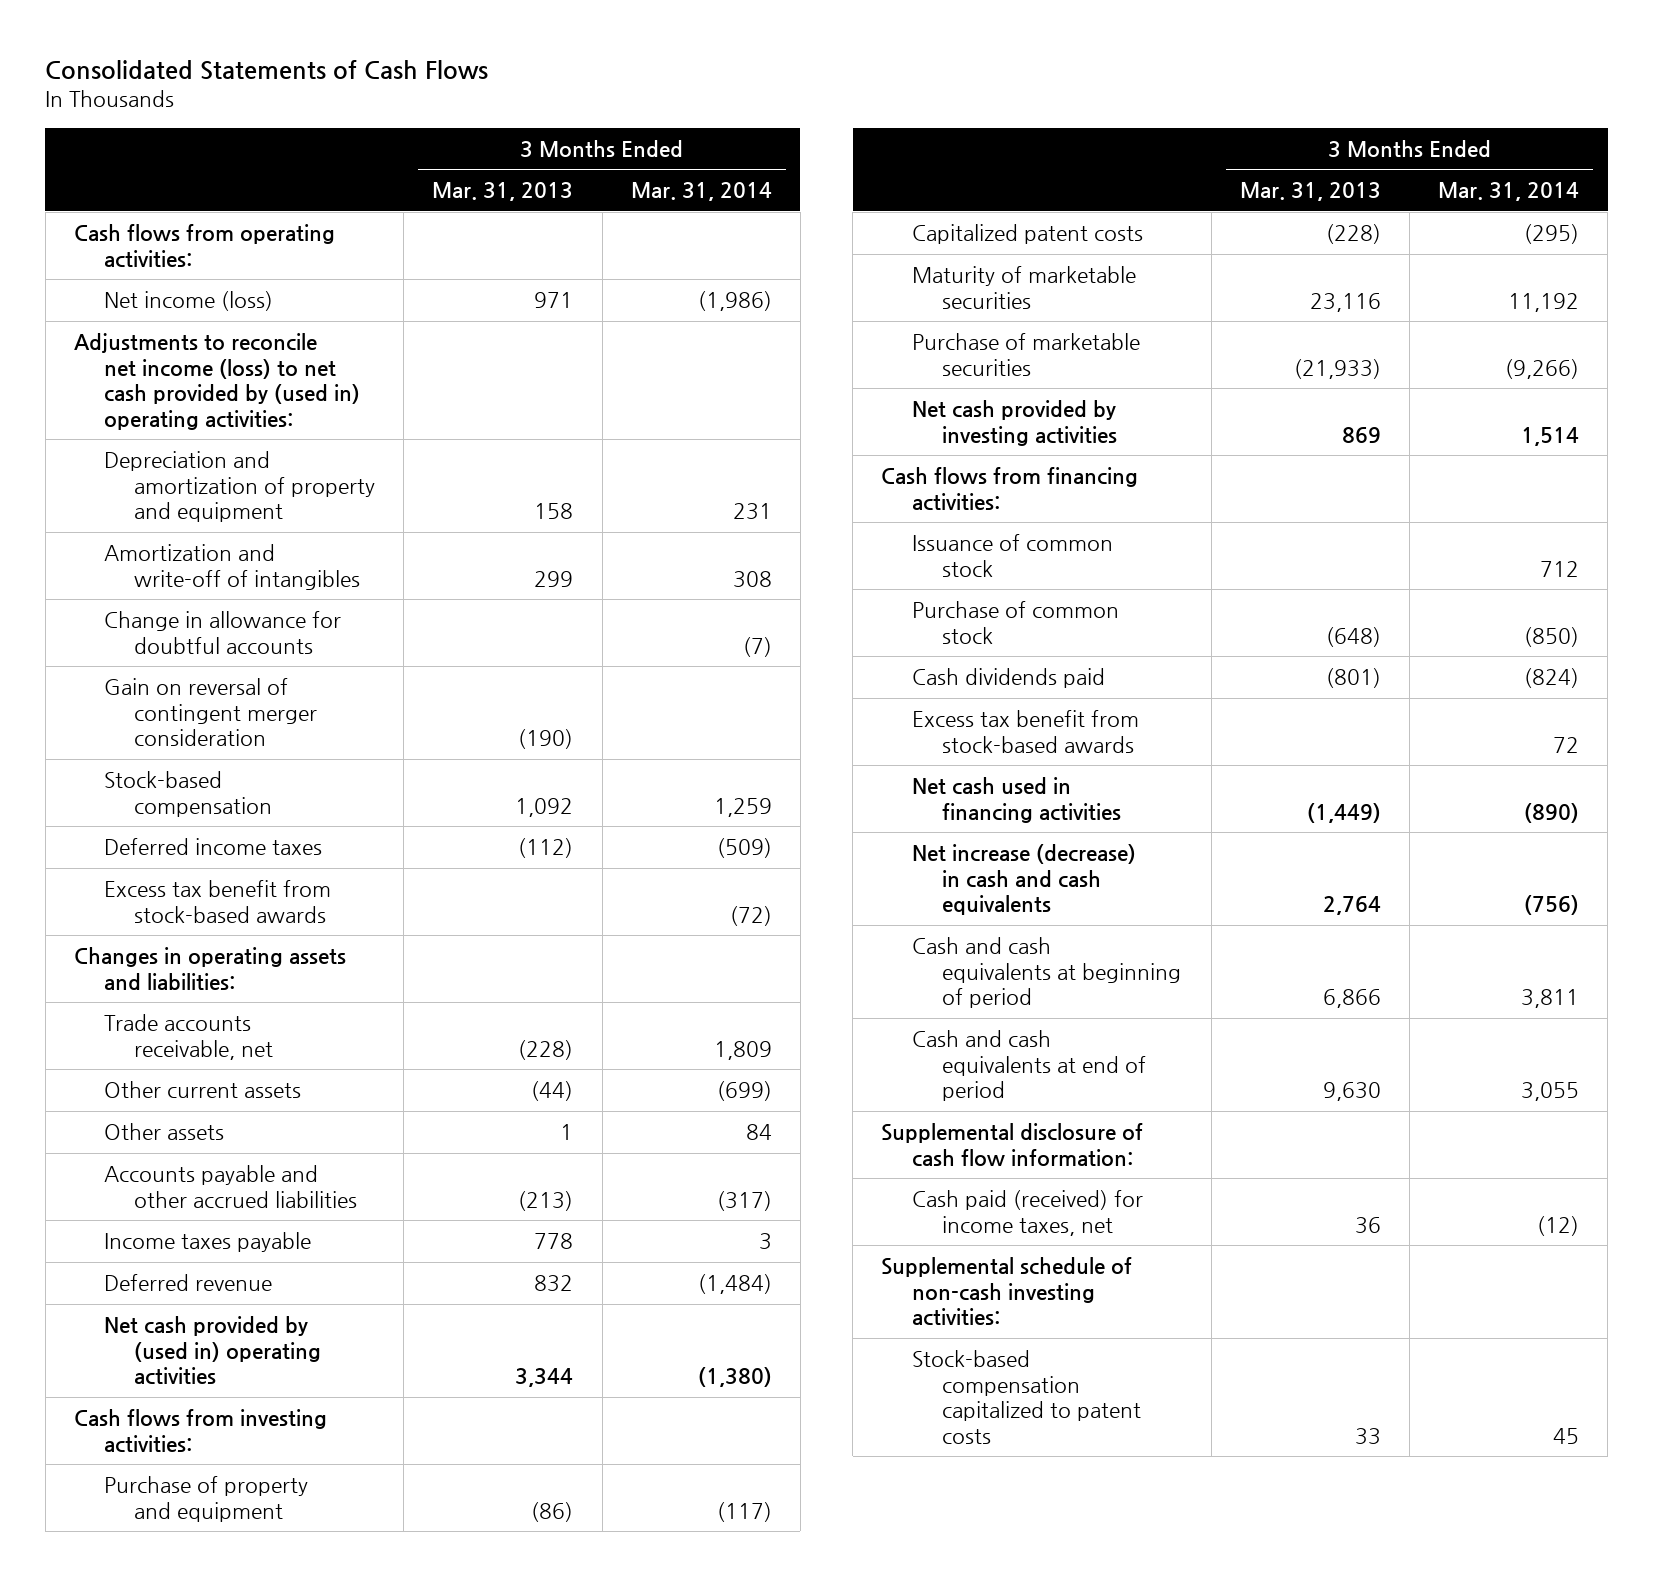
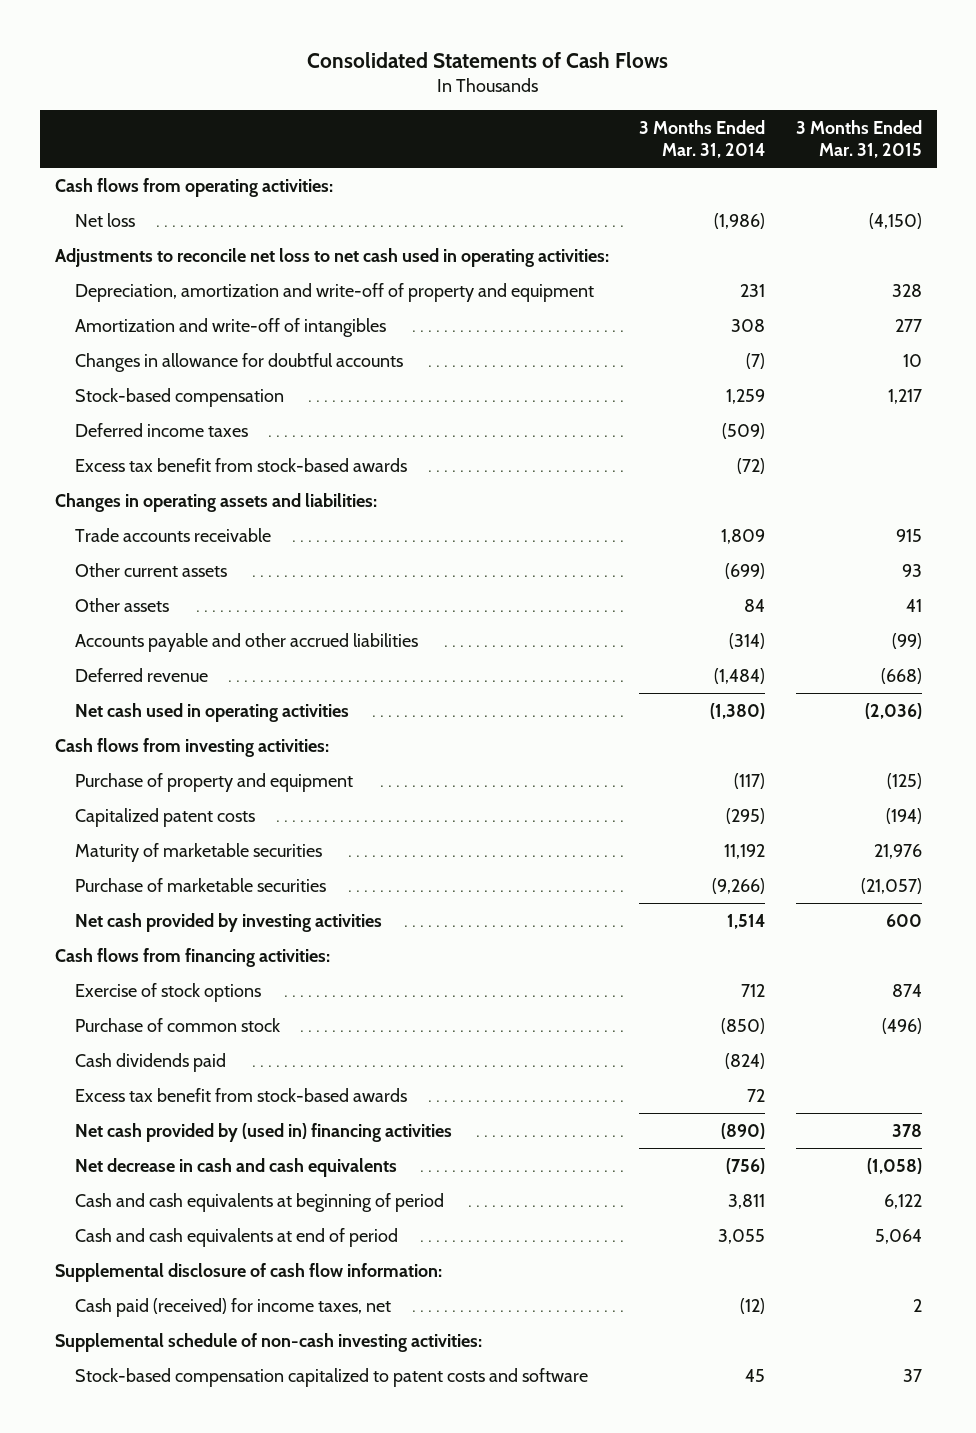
[432,182,574,202] Mar. 31, 2013 -> none
none -> [795,120,922,158] 3 Months Ended Mar. 31, 2015
[104,291,274,312] Net income (loss) -> [75,213,136,228] Net loss
[73,333,361,430] Adjustments to reconcile net income (loss) to net cash provided by (used in) operating activities: -> [54,248,609,268] Adjustments to reconcile net loss to net cash used in operating activities:
[104,451,376,523] Depreciation and amortization of property and equipment -> [75,283,595,303] Depreciation, amortization and write-off of property and equipment
[104,678,318,747] Gain on reversal of contingent merger consideration -> none
[104,611,342,654] Change in allowance for doubtful accounts -> [75,353,404,373] Changes in allowance for doubtful accounts
[104,1014,274,1060] Trade accounts receivable, net -> [75,528,272,543] Trade accounts receivable
[104,1232,312,1253] Income taxes payable -> none
[716,1190,772,1211] (317) -> [729,633,766,650] (314)
[104,1316,322,1386] Net cash provided by (used in) operating activities -> [75,703,350,723] Net cash used in operating activities
[911,534,1113,577] Issuance of common stock -> [75,983,262,1003] Exercise of stock options
[911,777,1121,823] Net cash used in financing activities -> [75,1123,453,1143] Net cash provided by (used in) financing activities
[911,844,1136,916] Net increase (decrease) in cash and cash equivalents -> [75,1158,398,1178] Net decrease in cash and cash equivalents
[911,1350,1141,1444] Stock-based compensation capitalized to patent costs -> [75,1368,589,1388] Stock-based compensation capitalized to patent costs and software

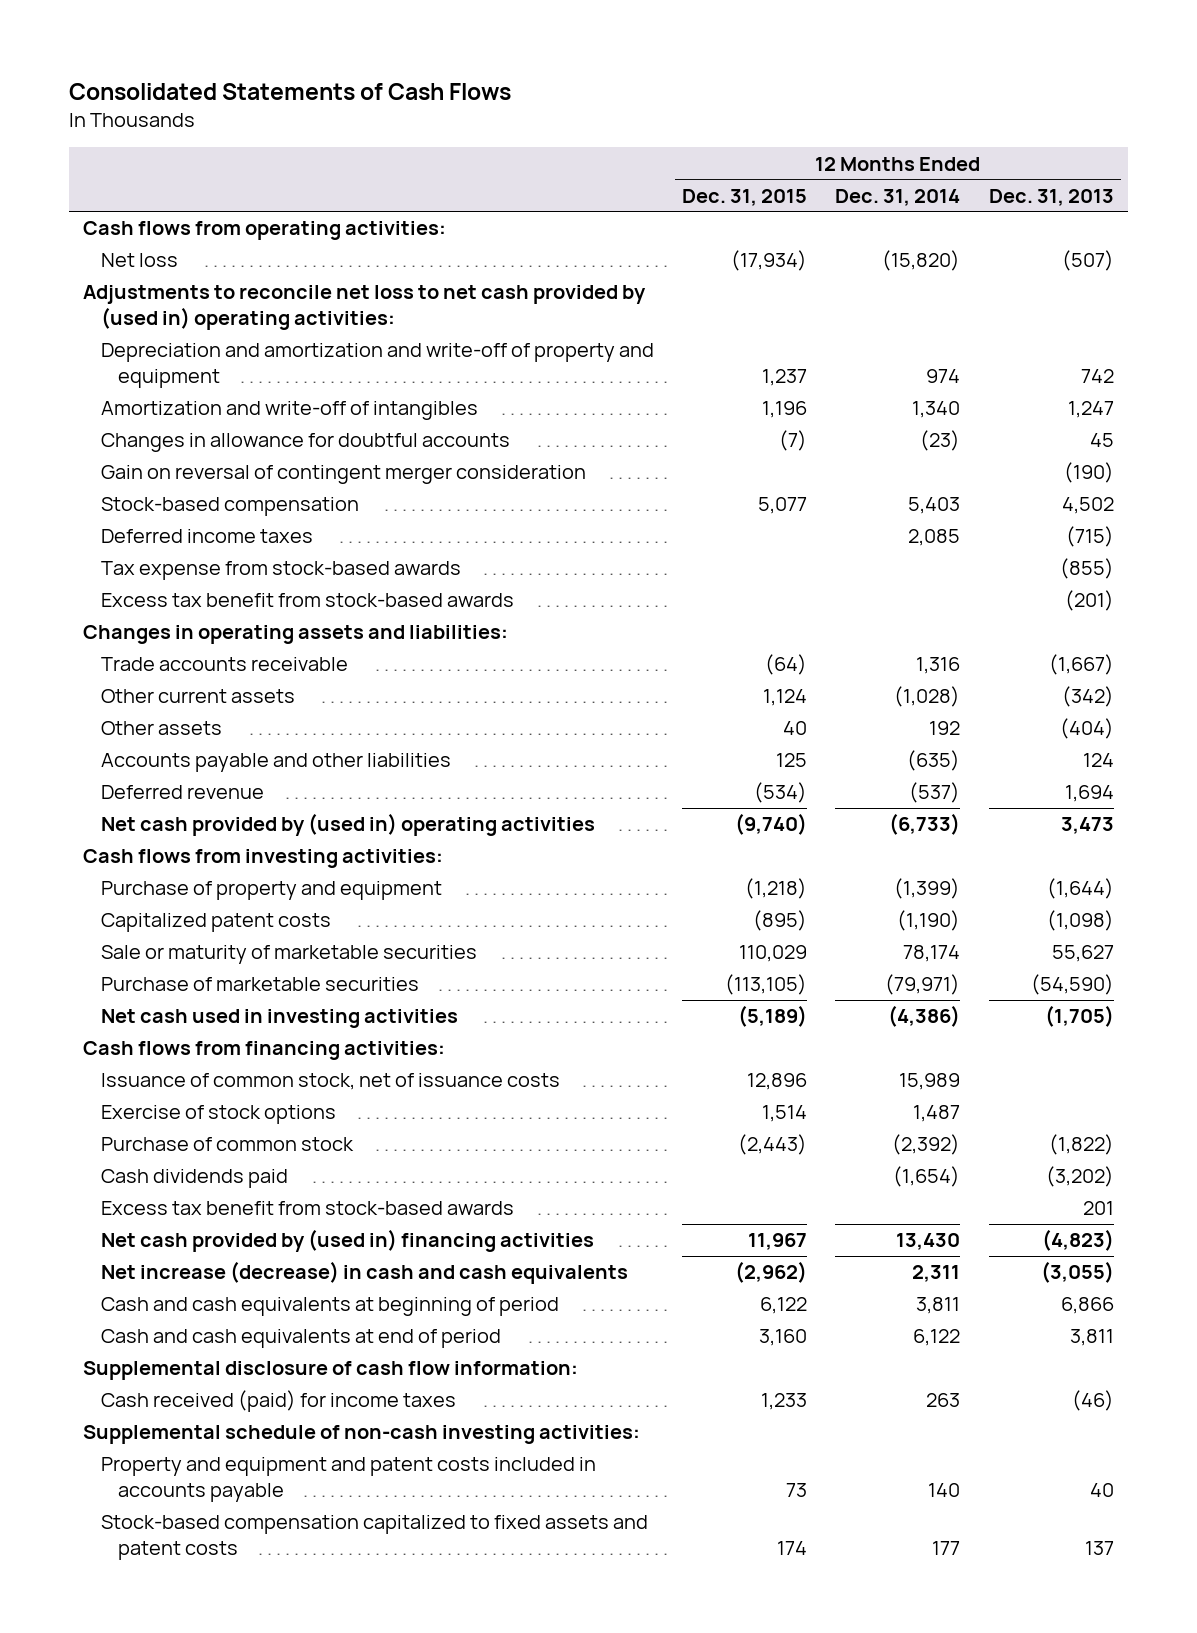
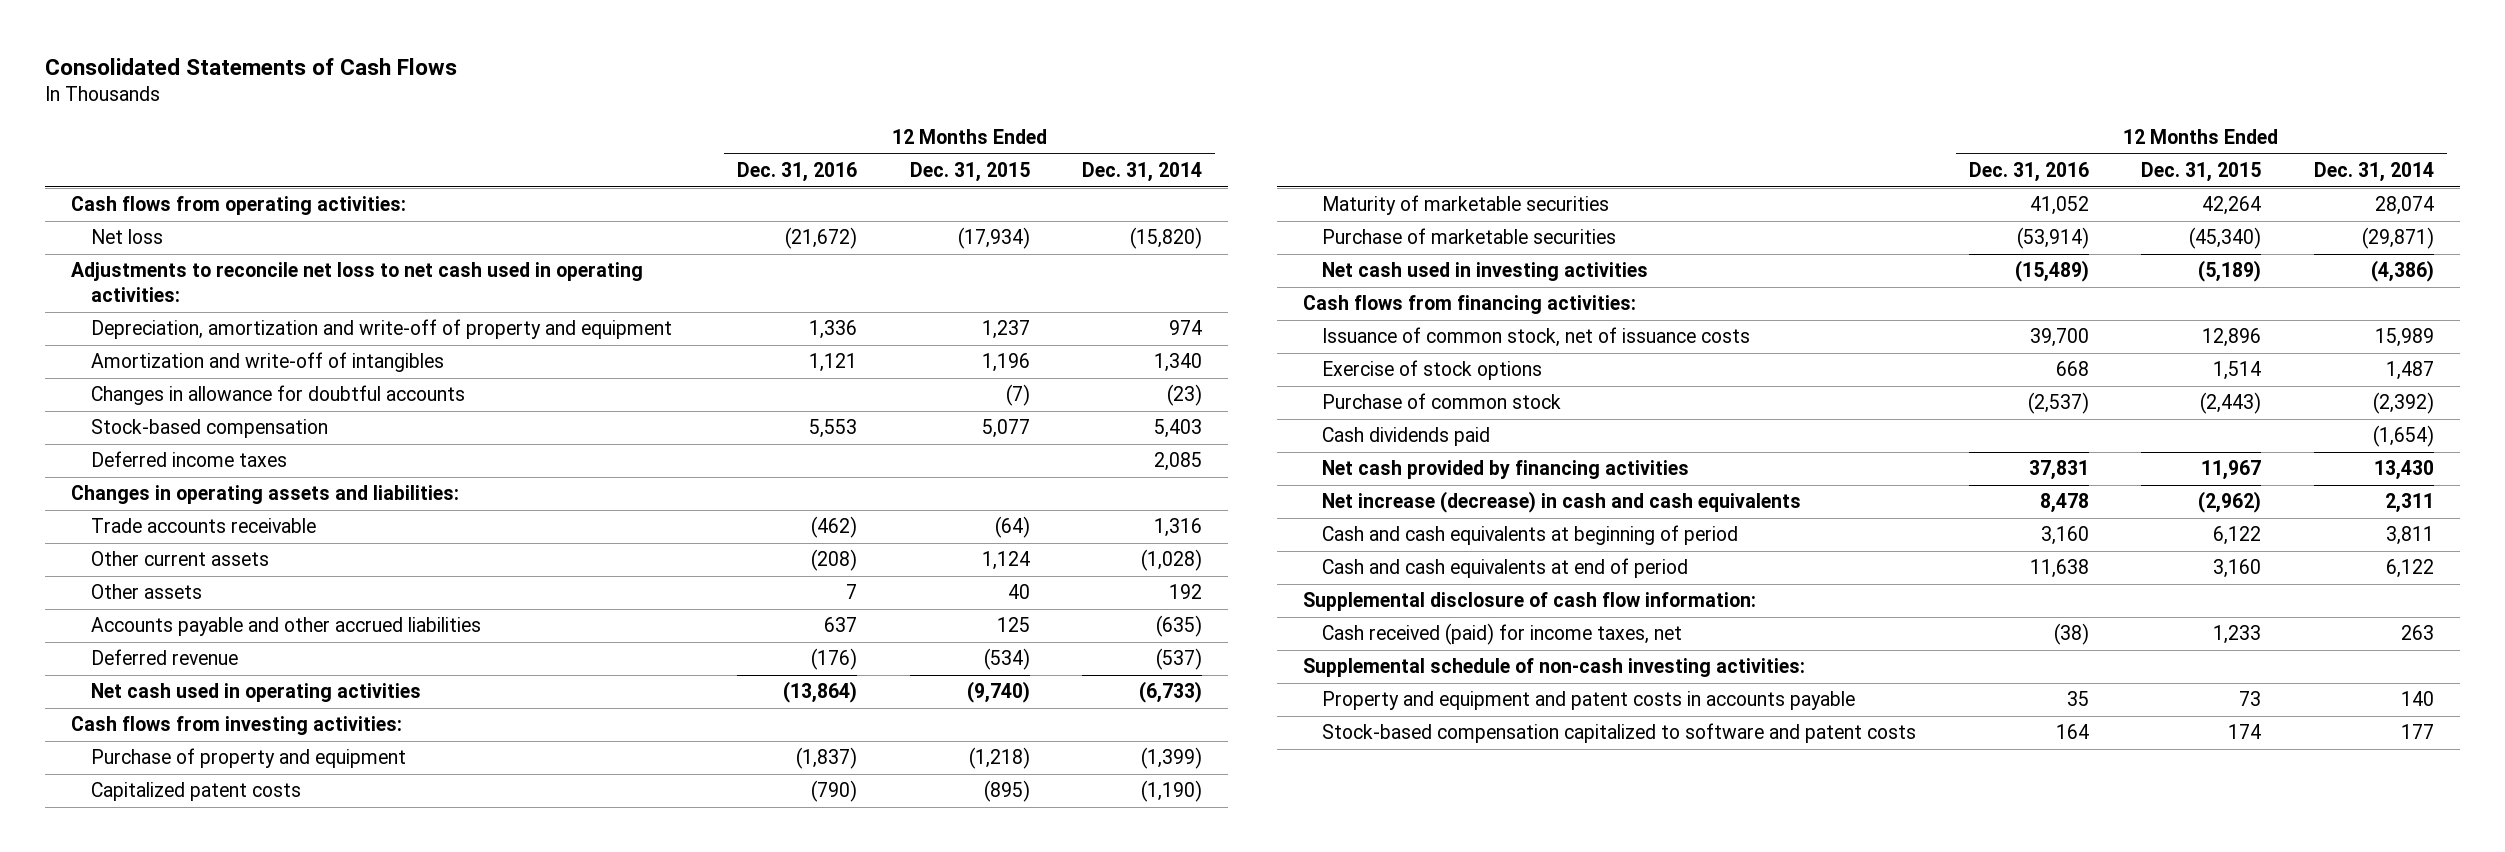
[988,188,1114,206] Dec. 31, 2013 -> none
none -> [737,162,858,183] Dec. 31, 2016
[83,285,647,331] Adjustments to reconcile net loss to net cash provided by (used in) operating activities: -> [71,262,644,302] Adjustments to reconcile net loss to net cash used in operating activities:
[100,343,654,389] Depreciation and amortization and write-off of property and equipment -> [90,319,672,340] Depreciation, amortization and write-off of property and equipment
[100,465,586,485] Gain on reversal of contingent merger consideration -> none
[100,561,461,581] Tax expense from stock-based awards -> none
[100,593,514,608] Excess tax benefit from stock-based awards -> none
[100,753,451,773] Accounts payable and other liabilities -> [90,617,481,637] Accounts payable and other accrued liabilities
[100,813,595,837] Net cash provided by (used in) operating activities -> [90,683,421,703] Net cash used in operating activities
[100,945,477,965] Sale or maturity of marketable securities -> [1322,195,1610,216] Maturity of marketable securities
[738,945,807,963] 110,029 -> [2202,196,2262,216] 42,264
[903,945,961,963] 78,174 -> [2374,196,2434,216] 28,074
[724,974,807,996] (113,105) -> [2189,227,2262,250] (45,340)
[885,974,961,996] (79,971) -> [2361,227,2434,250] (29,871)
[100,1201,514,1216] Excess tax benefit from stock-based awards -> none
[100,1229,594,1253] Net cash provided by (used in) financing activities -> [1322,460,1690,480] Net cash provided by financing activities
[100,1390,456,1413] Cash received (paid) for income taxes -> [1322,623,1683,646] Cash received (paid) for income taxes, net
[100,1457,596,1503] Property and equipment and patent costs included in accounts payable -> [1322,691,1856,711] Property and equipment and patent costs in accounts payable
[100,1515,648,1561] Stock-based compensation capitalized to fixed assets and patent costs -> [1322,723,1917,744] Stock-based compensation capitalized to software and patent costs

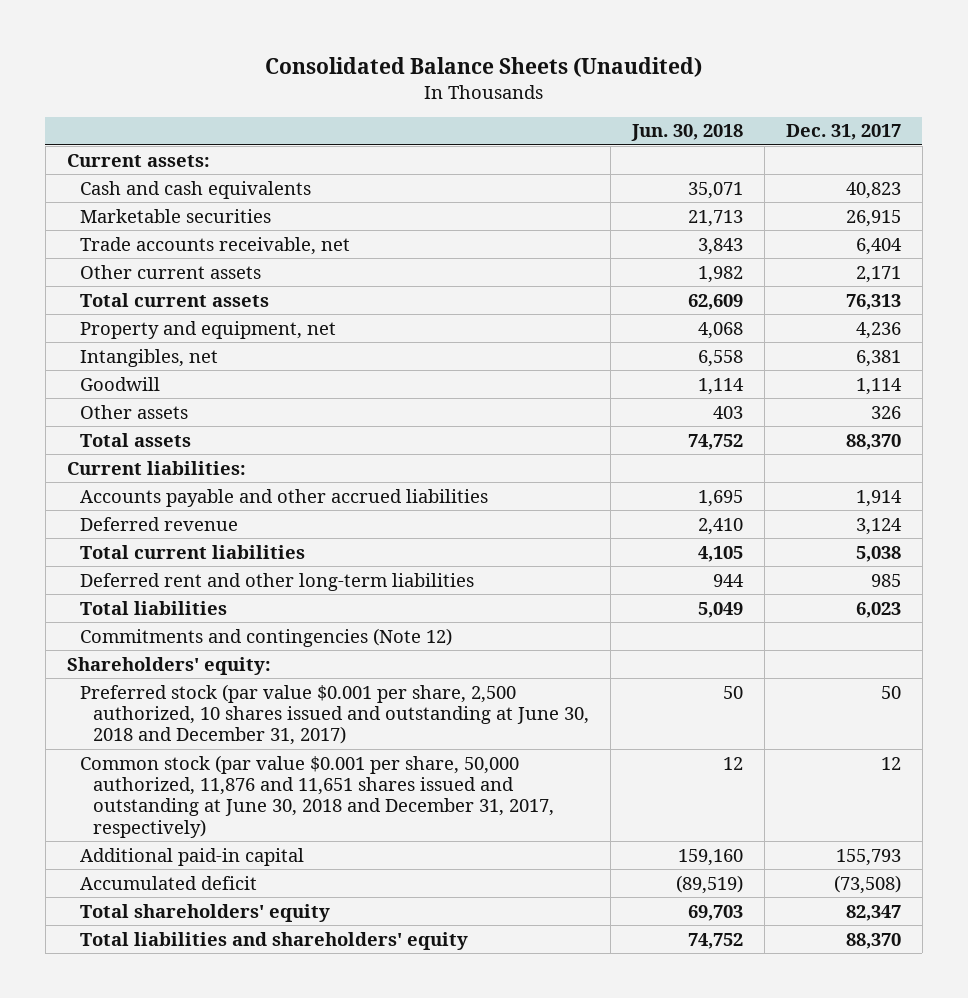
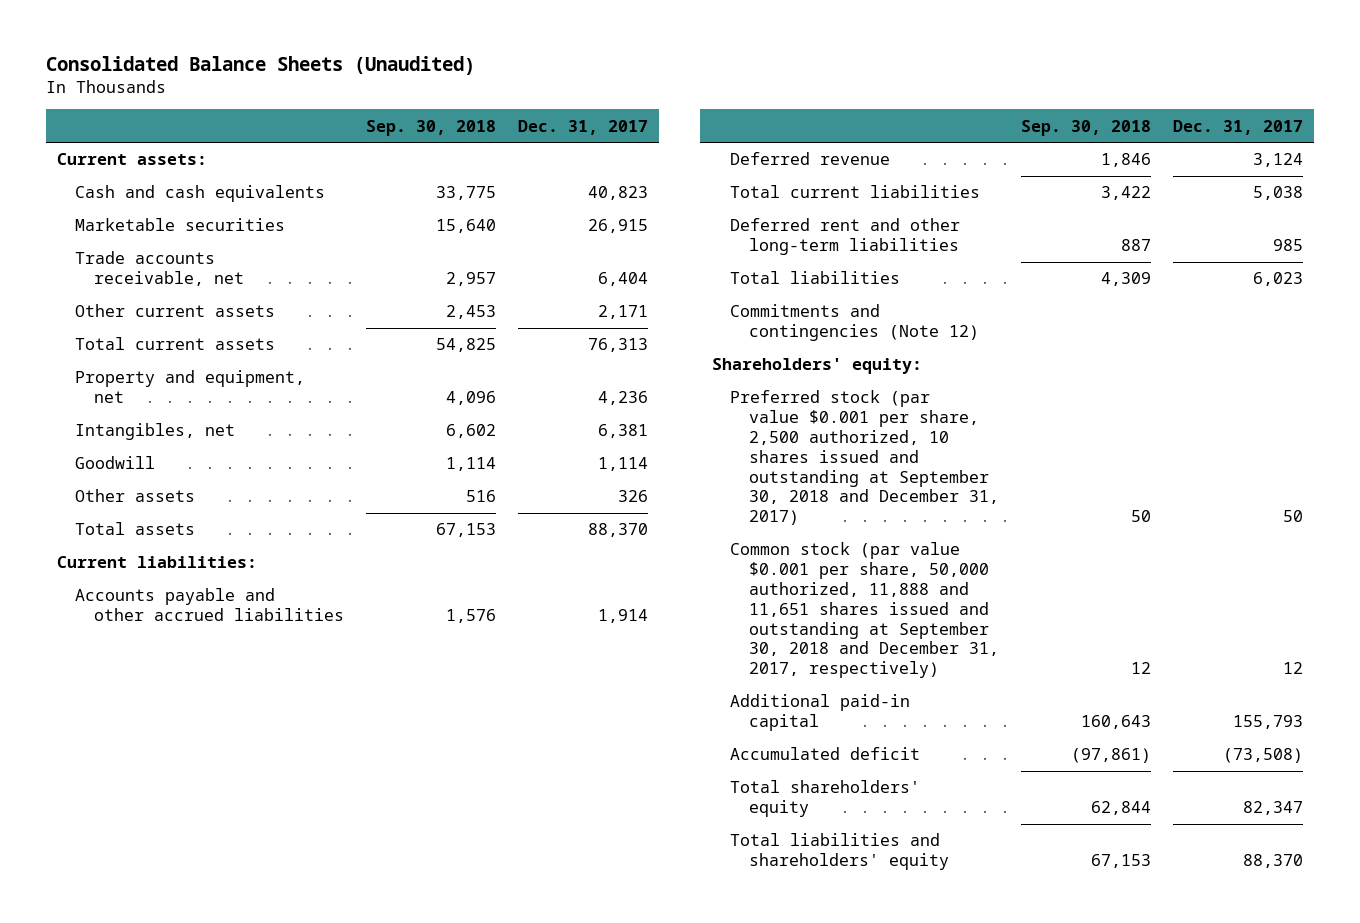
[631,124,744,142] Jun. 30, 2018 -> none
none -> [366,119,497,136] Sep. 30, 2018
[79,683,590,746] Preferred stock (par value $0.001 per share, 2,500 authorized, 10 shares issued and outstanding at June 30, 2018 and December 31, 2017) -> [730,390,999,526] Preferred stock (par value $0.001 per share, 2,500 authorized, 10 shares issued and outstanding at September 30, 2018 and December 31, 2017)
[79,754,555,838] Common stock (par value $0.001 per share, 50,000 authorized, 11,876 and 11,651 shares issued and outstanding at June 30, 2018 and December 31, 2017, respectively) -> [730,542,999,679] Common stock (par value $0.001 per share, 50,000 authorized, 11,888 and 11,651 shares issued and outstanding at September 30, 2018 and December 31, 2017, respectively)

